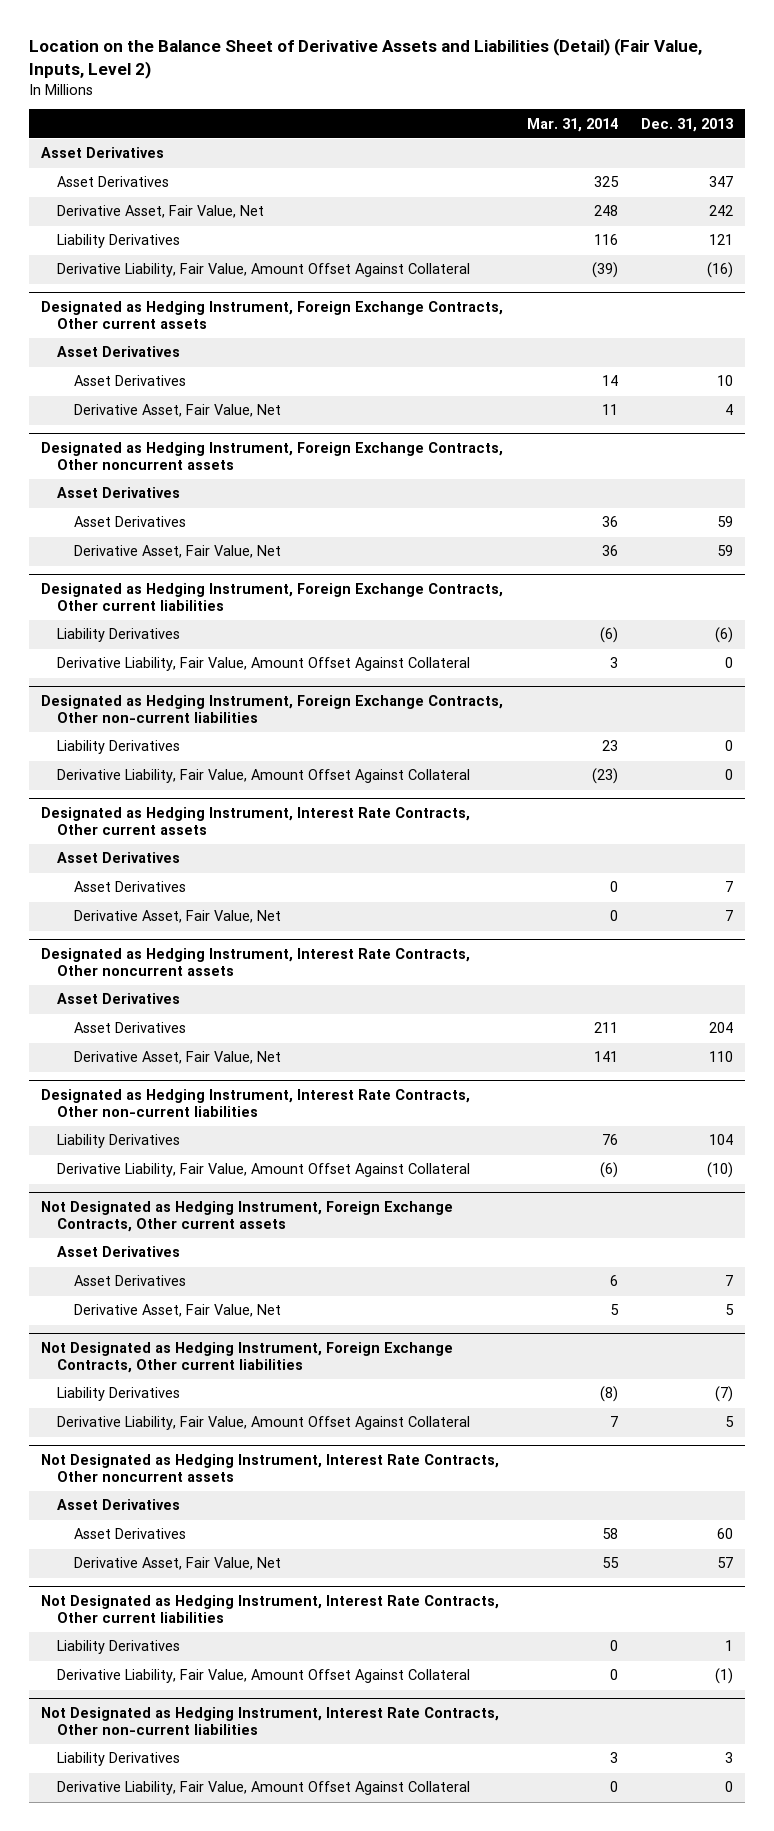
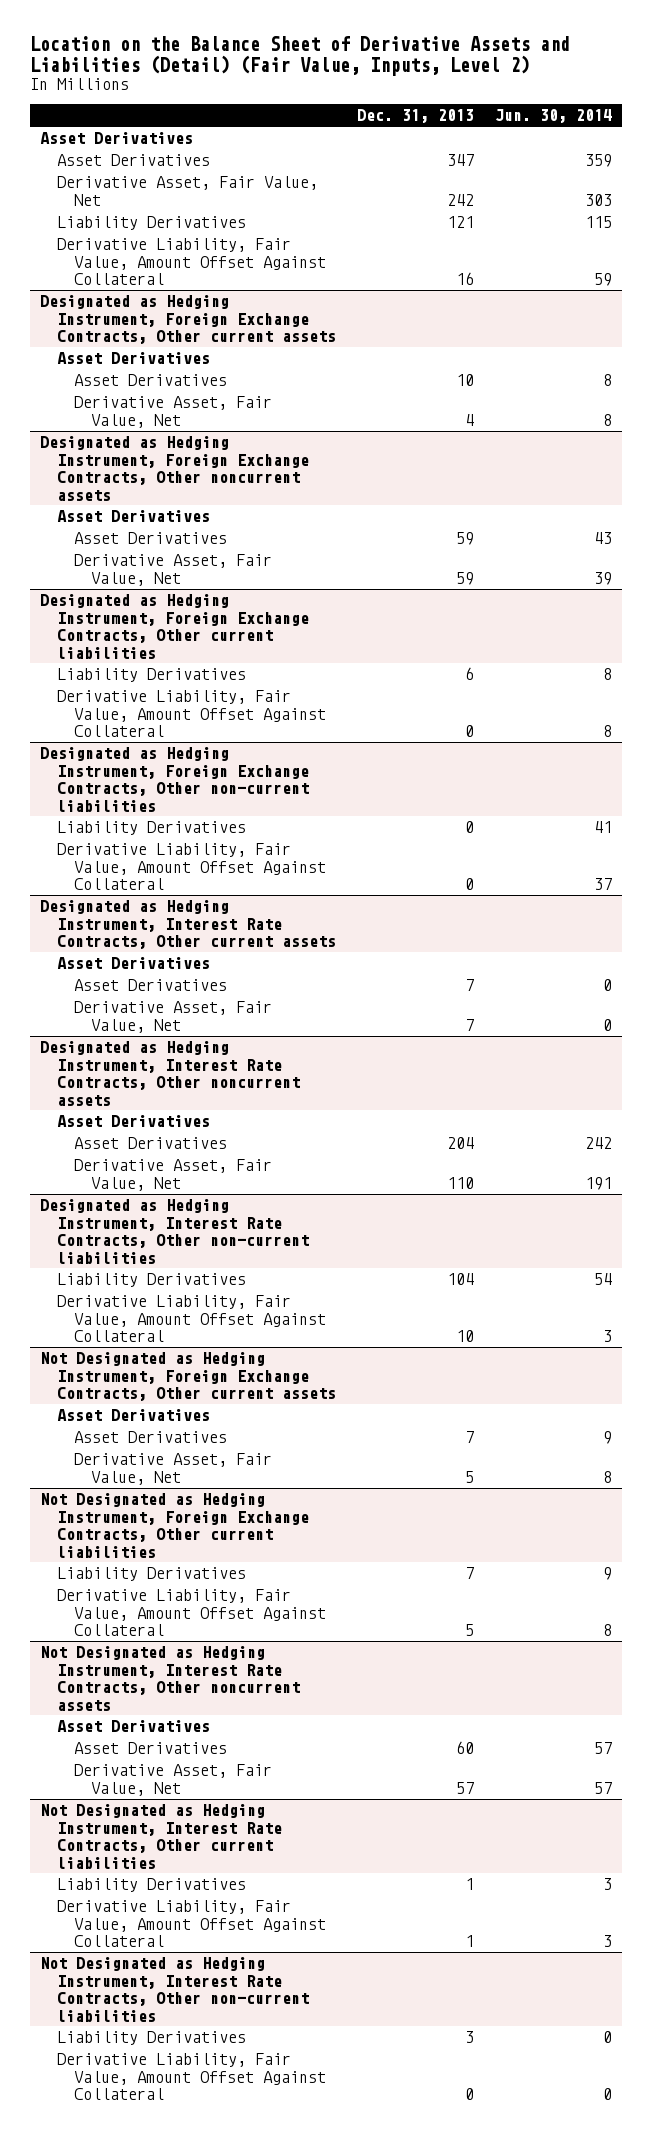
[526,117,618,132] Mar. 31, 2014 -> none
none -> [494,109,612,124] Jun. 30, 2014
[707,262,734,279] (16) -> [455,272,474,286] 16
[715,627,734,644] (6) -> [464,667,474,681] 6
[707,1162,734,1179] (10) -> [455,1330,474,1343] 10
[715,1386,734,1403] (7) -> [464,1567,474,1580] 7
[715,1668,734,1685] (1) -> [464,1935,474,1948] 1

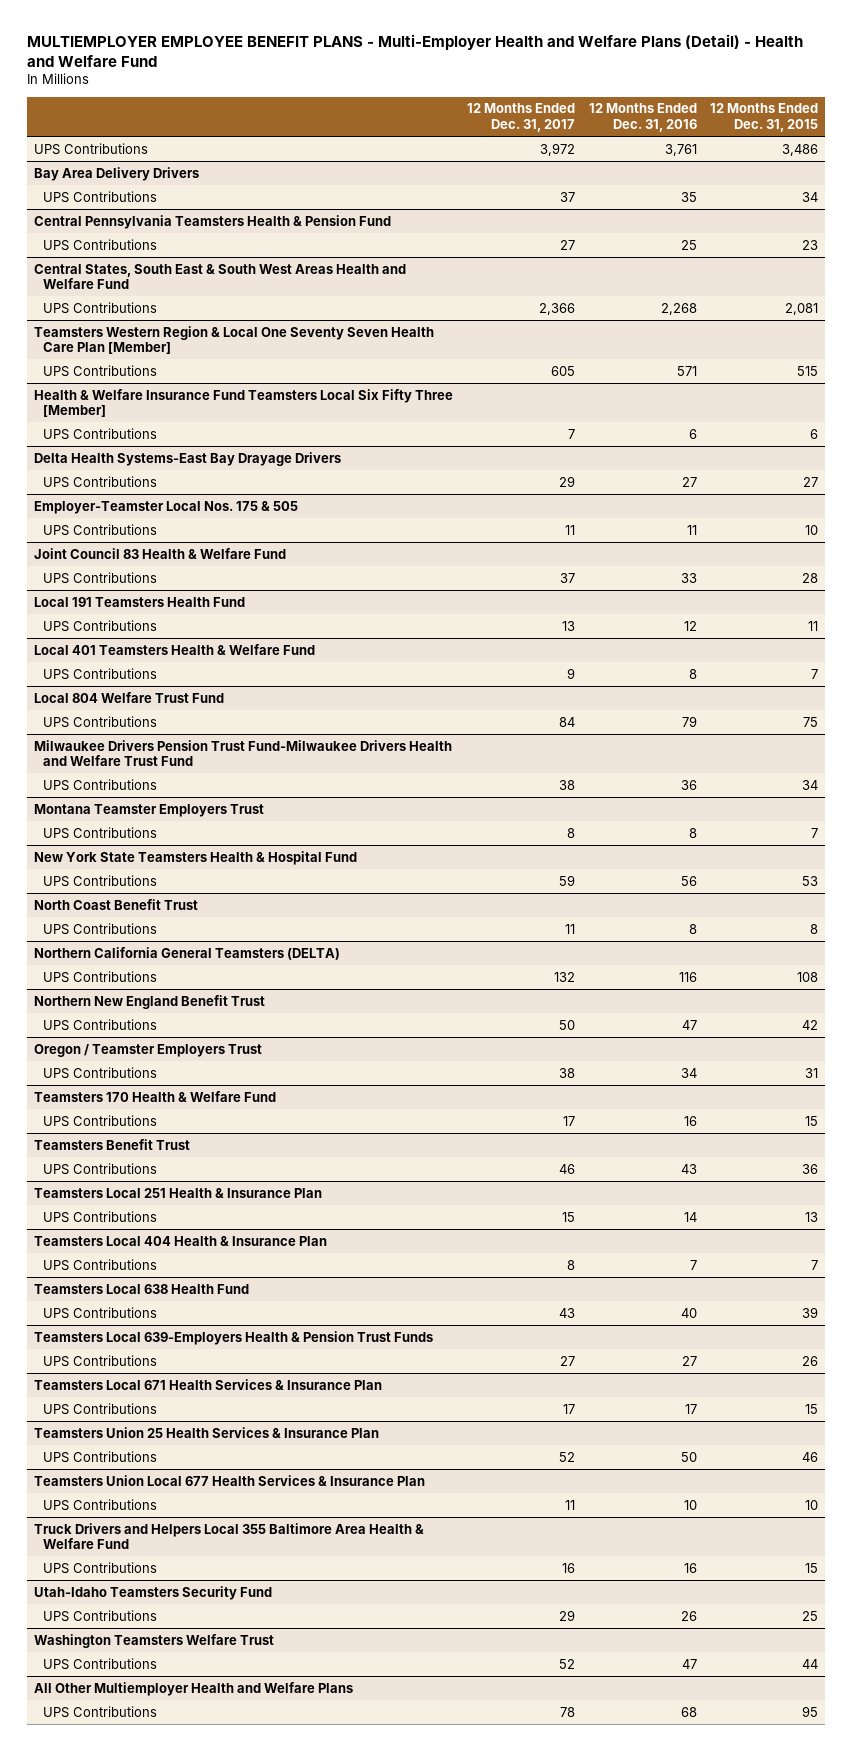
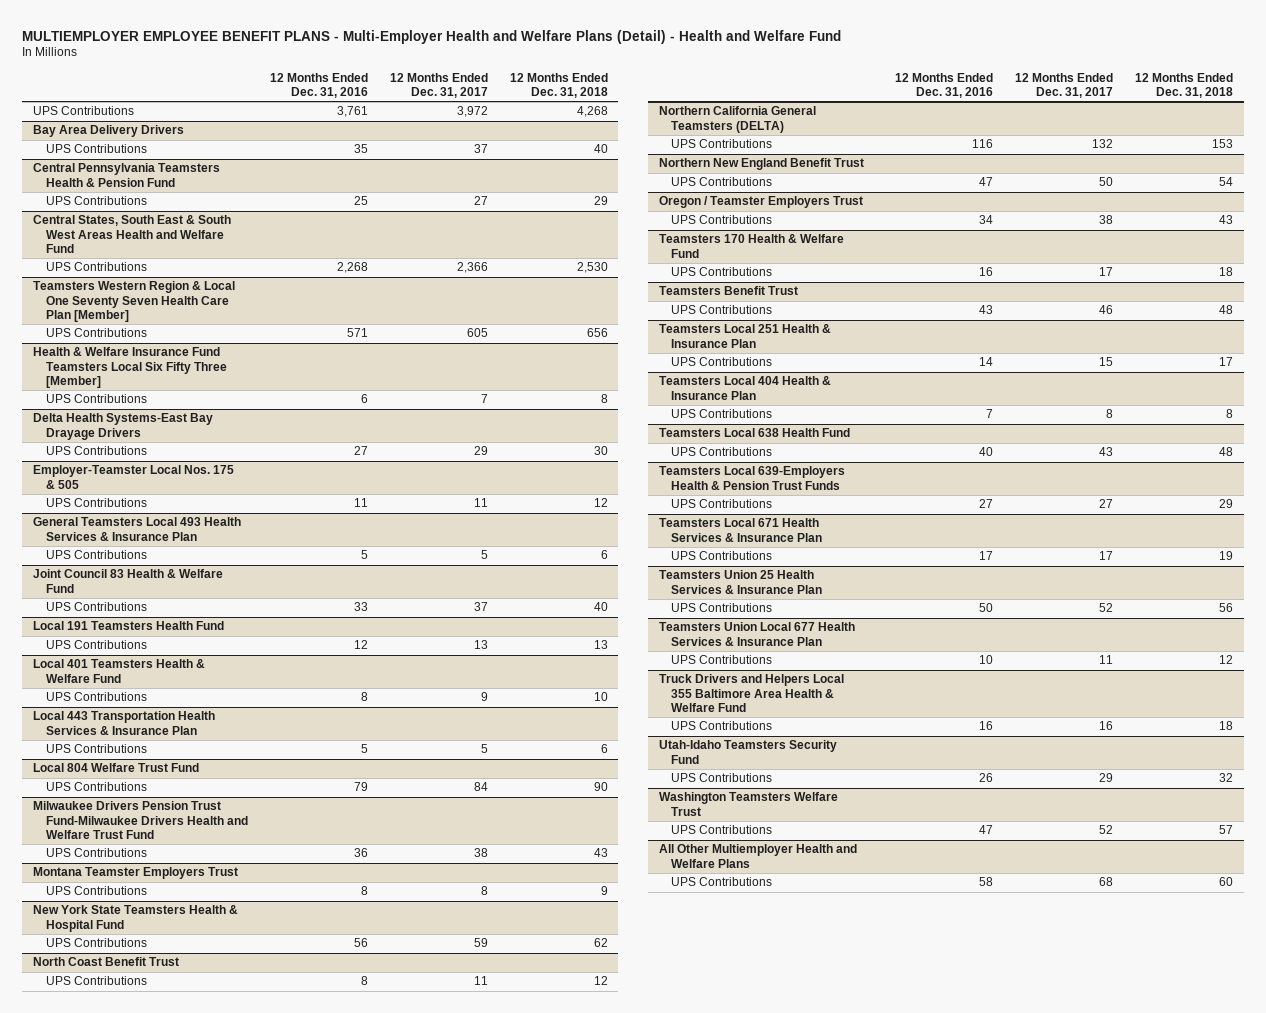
[710,103,819,133] 12 Months Ended Dec. 31, 2015 -> none
none -> [509,72,608,98] 12 Months Ended Dec. 31, 2018
none -> [33,517,242,541] General Teamsters Local 493 Health Services & Insurance Plan
none -> [45,550,147,560] UPS Contributions
none -> [33,711,216,735] Local 443 Transportation Health Services & Insurance Plan
none -> [45,744,147,754] UPS Contributions
[559,1706,575,1717] 78 -> [1099,877,1114,887] 68
[680,1706,697,1717] 68 -> [979,877,994,887] 58

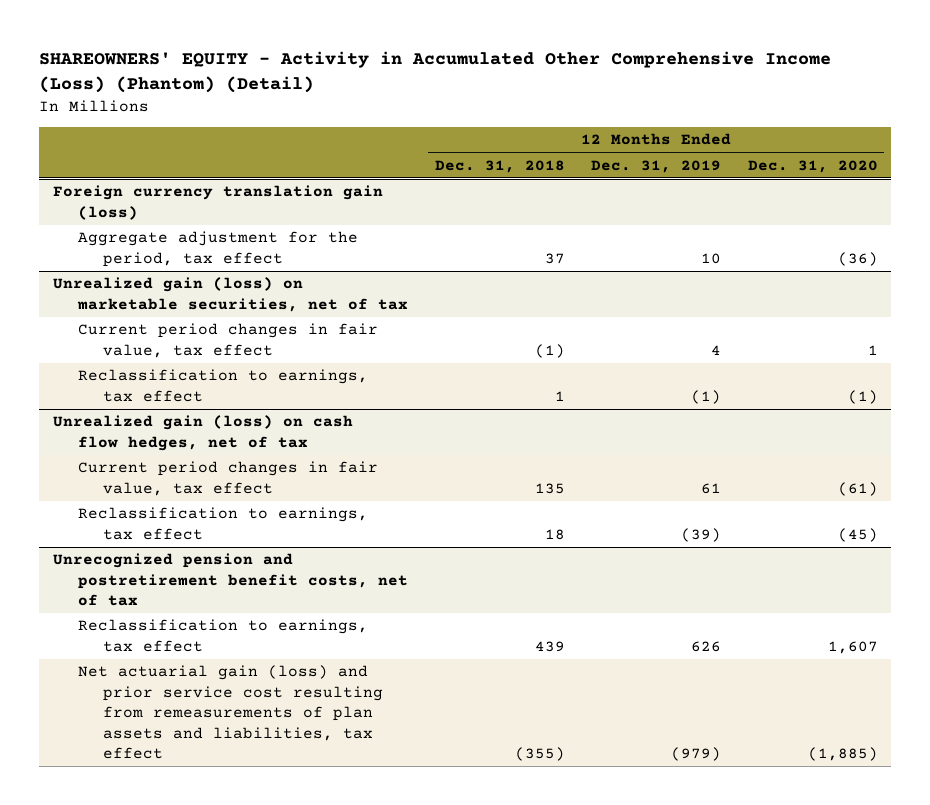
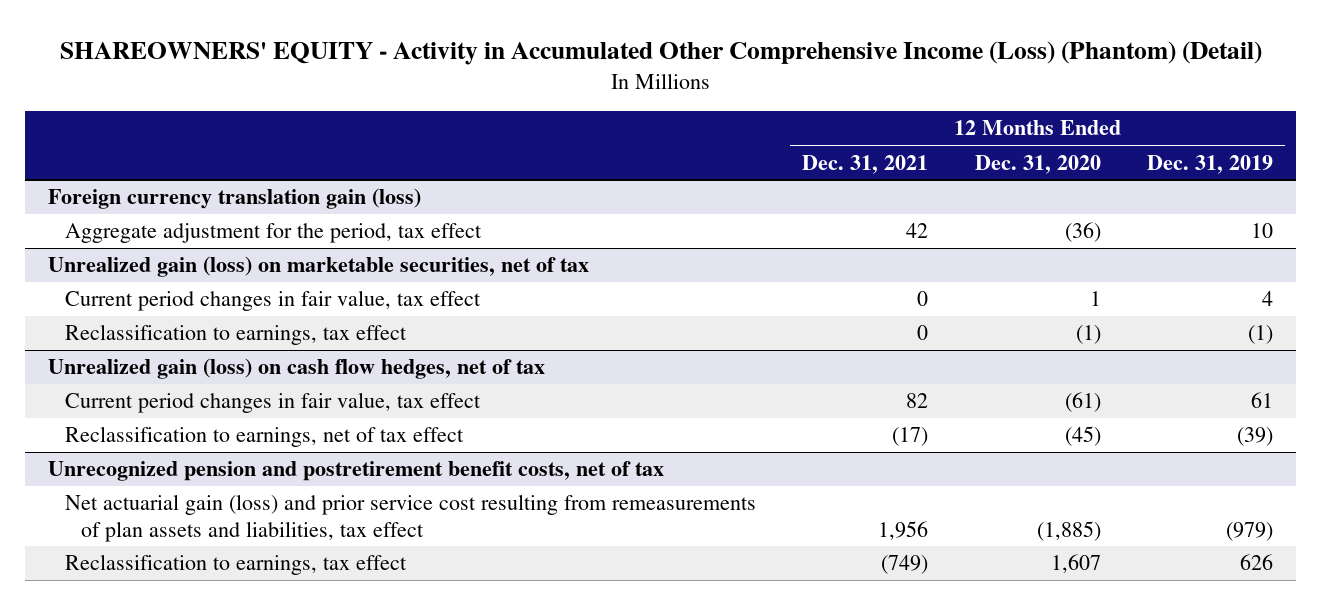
[434,159,565,173] Dec. 31, 2018 -> none
none -> [802,154,929,174] Dec. 31, 2021
[77,507,368,540] Reclassification to earnings, tax effect -> [64,426,464,448] Reclassification to earnings, net of tax effect
[77,619,368,652] Reclassification to earnings, tax effect -> [64,554,407,576] Reclassification to earnings, tax effect

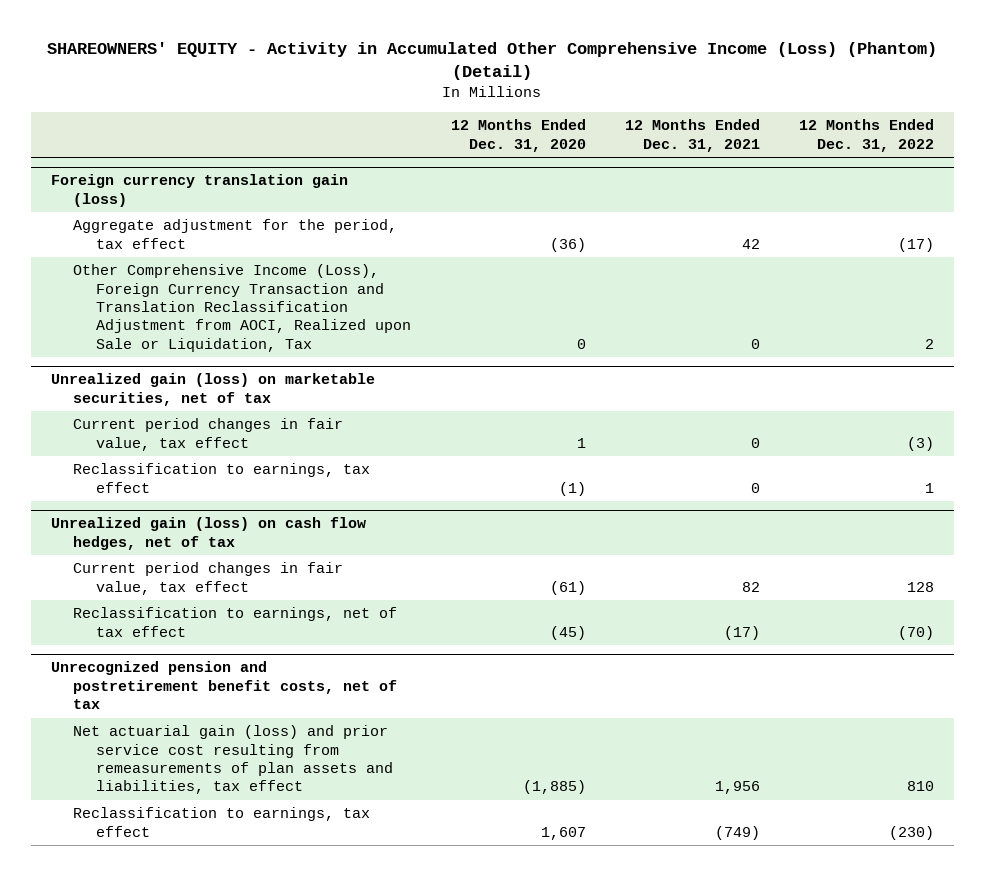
[1147,154,1274,174] Dec. 31, 2019 -> none
none -> [799,119,935,152] 12 Months Ended Dec. 31, 2022
none -> [73,264,412,352] Other Comprehensive Income (Loss), Foreign Currency Transaction and Translation Reclassification Adjustment from AOCI, Realized upon Sale or Liquidation, Tax

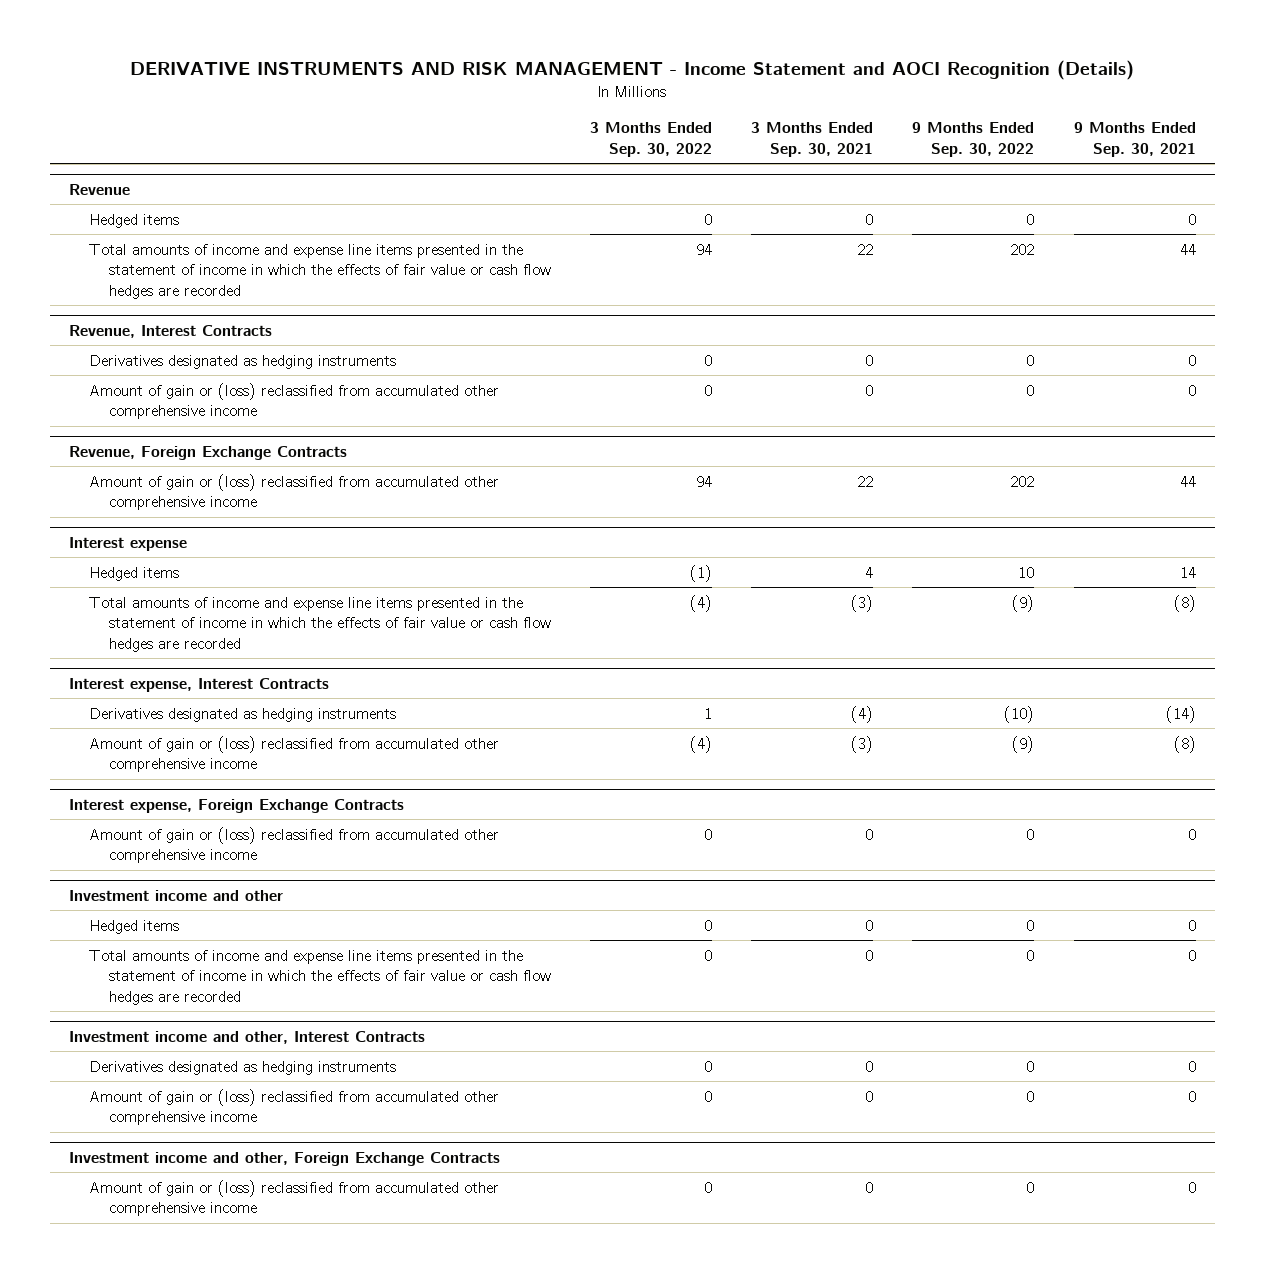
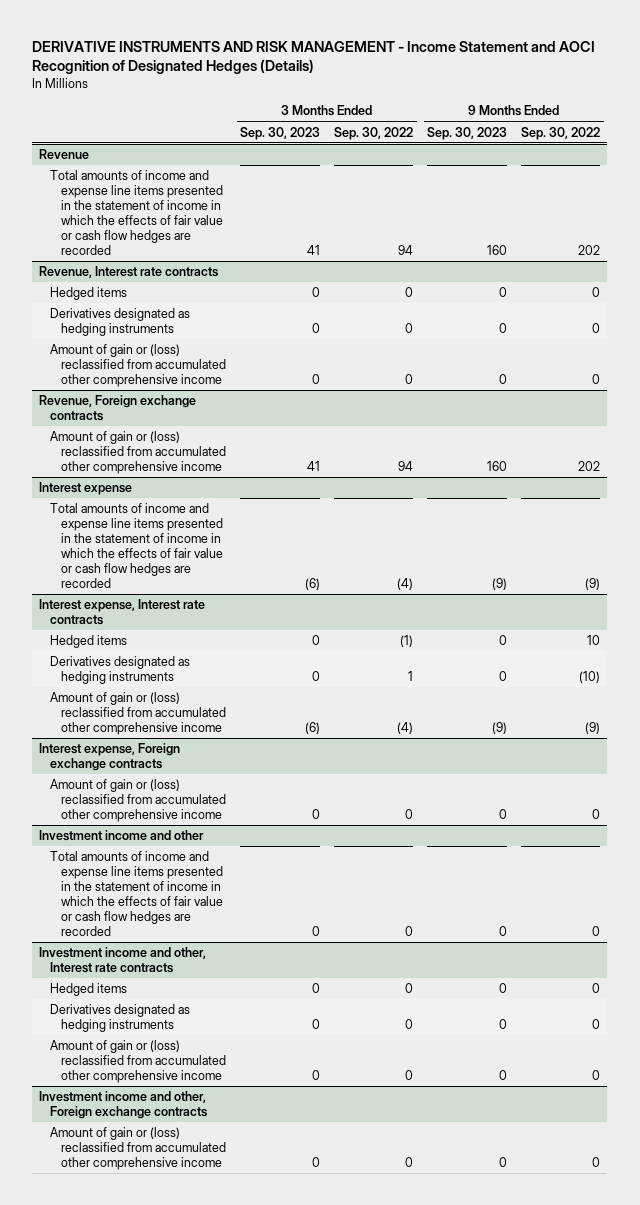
[130,59,1135,80] DERIVATIVE INSTRUMENTS AND RISK MANAGEMENT - Income Statement and AOCI Recognition (Details) -> [32,40,596,74] DERIVATIVE INSTRUMENTS AND RISK MANAGEMENT - Income Statement and AOCI Recognition of Designated Hedges (Details)
[751,122,874,157] 3 Months Ended Sep. 30, 2021 -> none
[1073,122,1196,157] 9 Months Ended Sep. 30, 2021 -> none
none -> [240,126,321,140] Sep. 30, 2023
none -> [427,126,508,140] Sep. 30, 2023
[89,213,180,228] Hedged items -> none
[69,324,273,338] Revenue, Interest Contracts -> [39,266,219,279] Revenue, Interest rate contracts
none -> [50,287,128,301] Hedged items
[69,445,348,460] Revenue, Foreign Exchange Contracts -> [39,395,197,422] Revenue, Foreign exchange contracts
[89,566,180,581] Hedged items -> none
[69,677,330,692] Interest expense, Interest Contracts -> [39,599,206,626] Interest expense, Interest rate contracts
none -> [50,635,128,649] Hedged items
[69,798,405,813] Interest expense, Foreign Exchange Contracts -> [39,743,181,772] Interest expense, Foreign exchange contracts
[89,919,180,934] Hedged items -> none
[69,1030,426,1044] Investment income and other, Interest Contracts -> [39,947,207,974] Investment income and other, Interest rate contracts
none -> [50,983,128,997] Hedged items
[69,1151,501,1166] Investment income and other, Foreign Exchange Contracts -> [39,1091,208,1120] Investment income and other, Foreign exchange contracts

